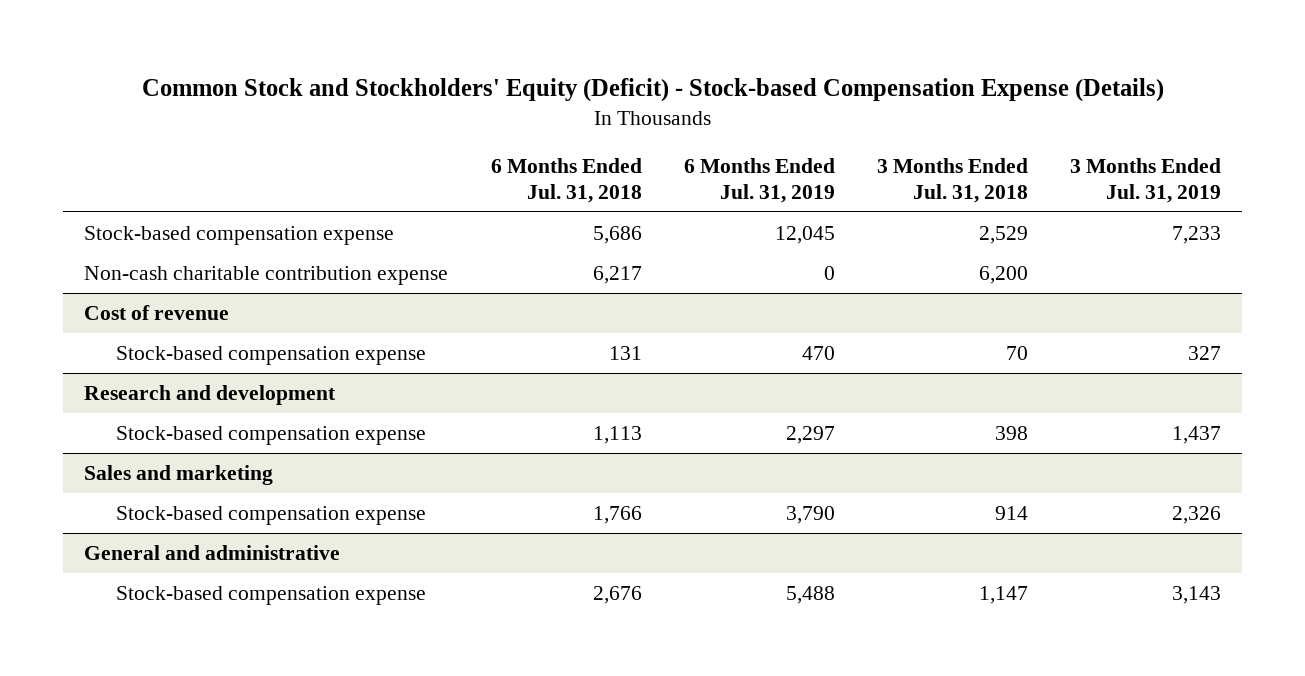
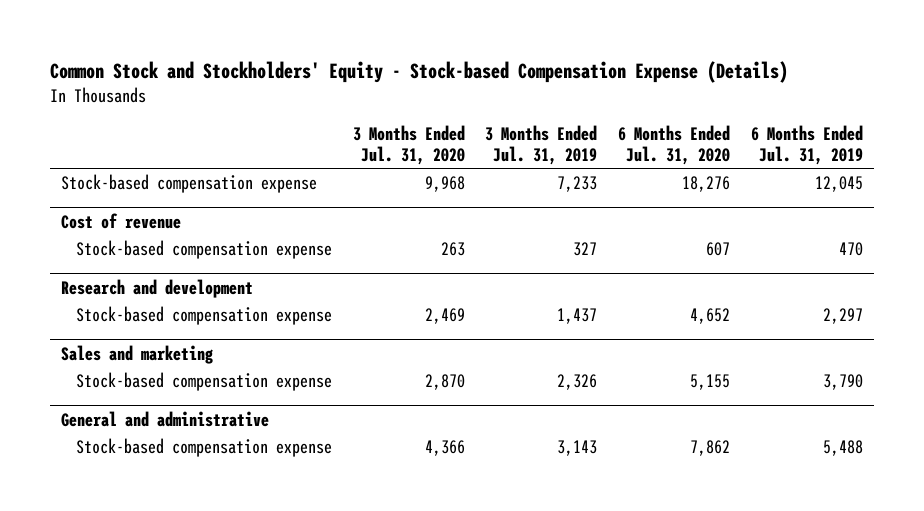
[141,78,1164,103] Common Stock and Stockholders' Equity (Deficit) - Stock-based Compensation Expense (Details) -> [50,60,789,83] Common Stock and Stockholders' Equity - Stock-based Compensation Expense (Details)
[490,158,642,203] 6 Months Ended Jul. 31, 2018 -> none
[876,158,1028,203] 3 Months Ended Jul. 31, 2018 -> none
none -> [352,124,465,165] 3 Months Ended Jul. 31, 2020
none -> [618,124,731,165] 6 Months Ended Jul. 31, 2020
[84,265,449,285] Non-cash charitable contribution expense -> none

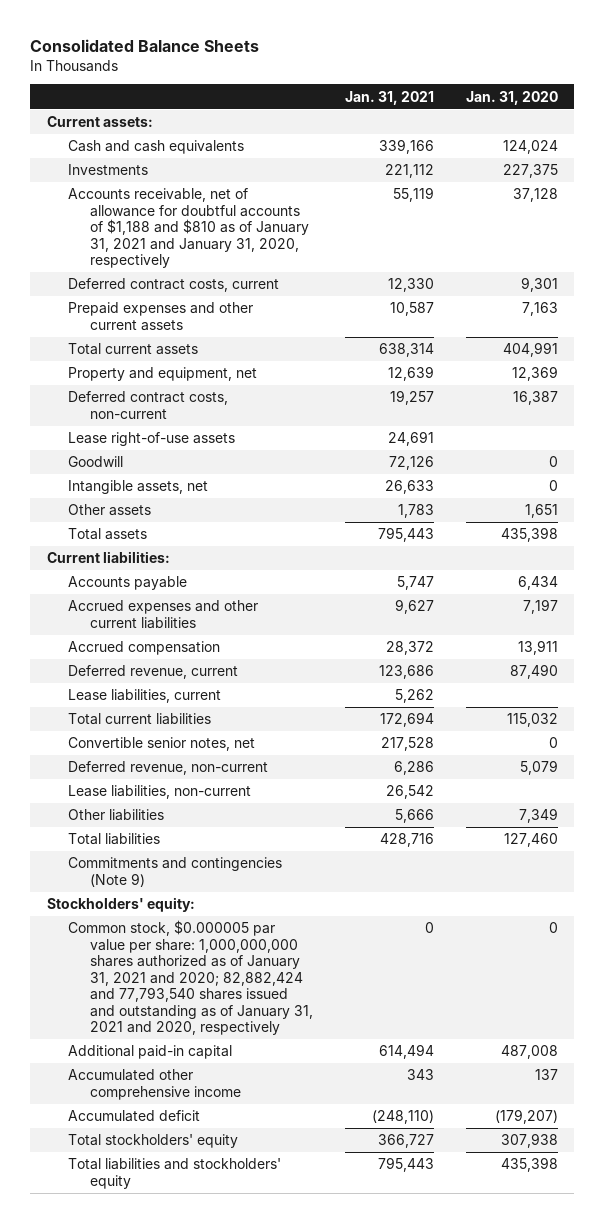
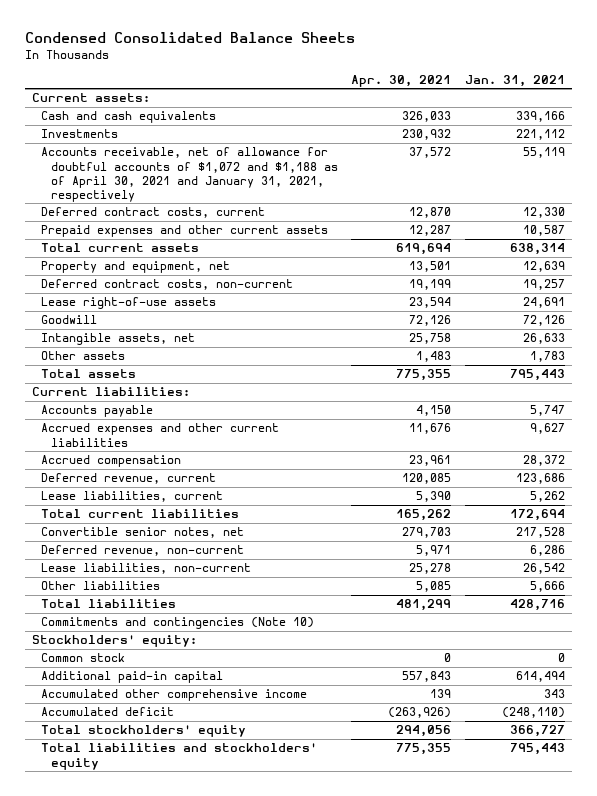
[30,38,260,52] Consolidated Balance Sheets -> [24,31,355,43] Condensed Consolidated Balance Sheets
[466,90,559,105] Jan. 31, 2020 -> none
none -> [351,74,452,87] Apr. 30, 2021
[68,188,309,269] Accounts receivable, net of allowance for doubtful accounts of $1,188 and $810 as of January 31, 2021 and January 31, 2020, respectively -> [41,147,338,203] Accounts receivable, net of allowance for doubtful accounts of $1,072 and $1,188 as of April 30, 2021 and January 31, 2021, respectively
[68,857,283,887] Commitments and contingencies (Note 9) -> [41,617,315,630] Commitments and contingencies (Note 10)
[68,920,313,1035] Common stock, $0.000005 par value per share: 1,000,000,000 shares authorized as of January 31, 2021 and 2020; 82,882,424 and 77,793,540 shares issued and outstanding as of January 31, 2021 and 2020, respectively -> [41,653,126,663] Common stock

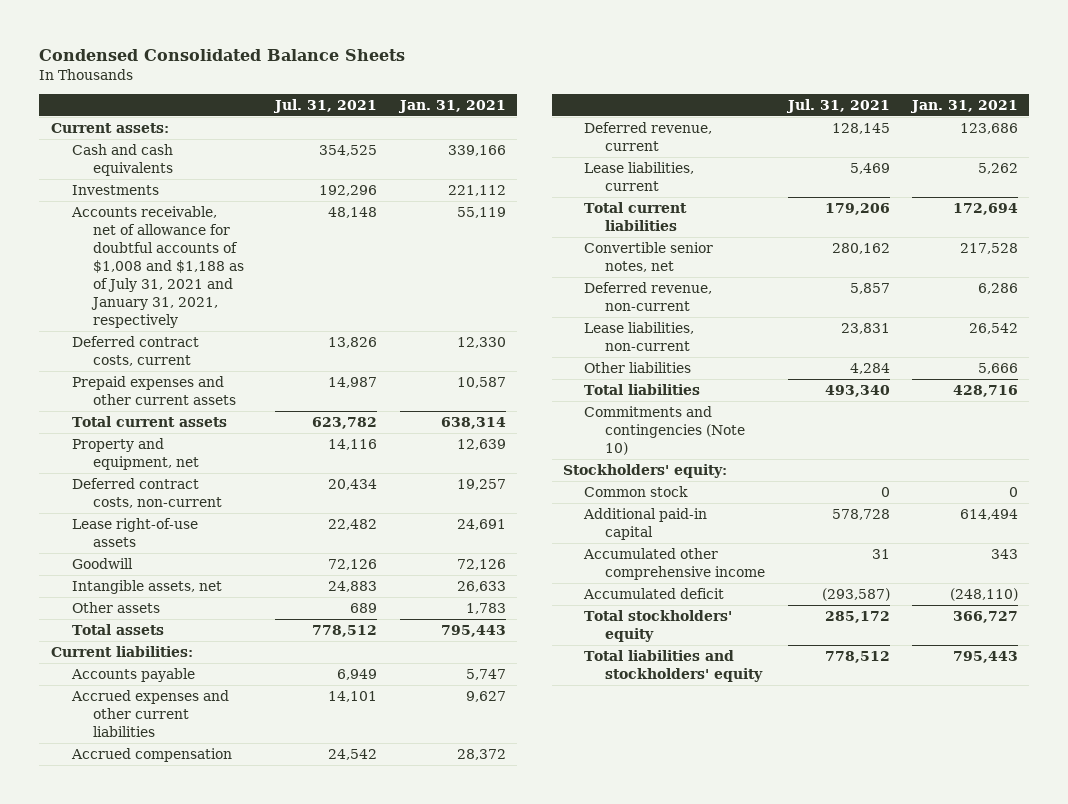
[351,74,452,87] Apr. 30, 2021 -> none
none -> [273,99,378,114] Jul. 31, 2021
[41,147,338,203] Accounts receivable, net of allowance for doubtful accounts of $1,072 and $1,188 as of April 30, 2021 and January 31, 2021, respectively -> [70,206,245,329] Accounts receivable, net of allowance for doubtful accounts of $1,008 and $1,188 as of July 31, 2021 and January 31, 2021, respectively

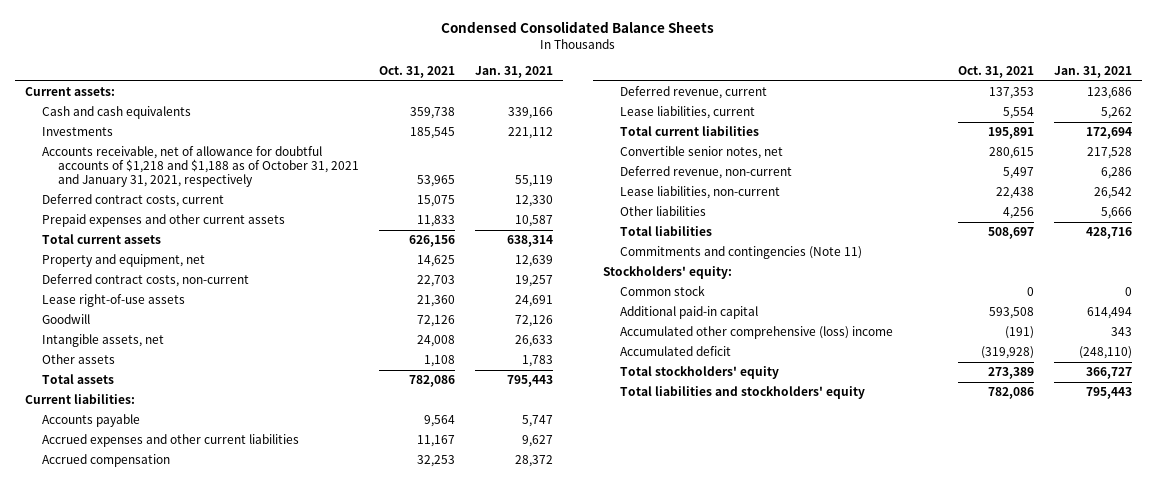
[273,99,378,114] Jul. 31, 2021 -> none
none -> [379,65,456,78] Oct. 31, 2021
[70,206,245,329] Accounts receivable, net of allowance for doubtful accounts of $1,008 and $1,188 as of July 31, 2021 and January 31, 2021, respectively -> [41,146,360,188] Accounts receivable, net of allowance for doubtful accounts of $1,218 and $1,188 as of October 31, 2021 and January 31, 2021, respectively
[584,406,746,456] Commitments and contingencies (Note 10) -> [619,246,862,260] Commitments and contingencies (Note 11)
[583,548,766,581] Accumulated other comprehensive income -> [619,326,893,340] Accumulated other comprehensive (loss) income

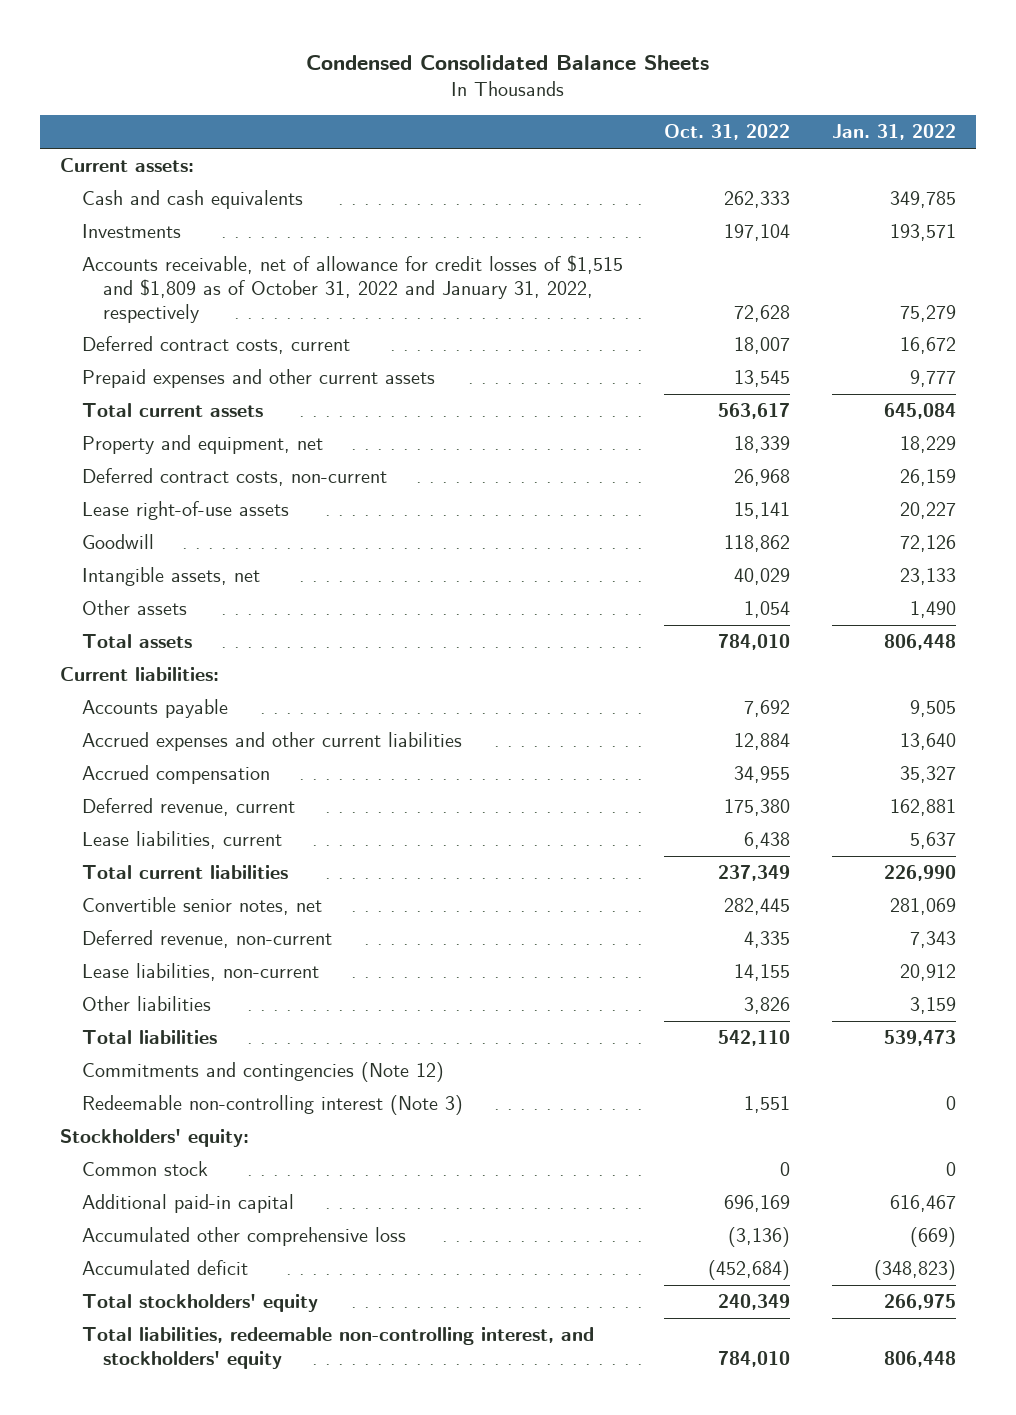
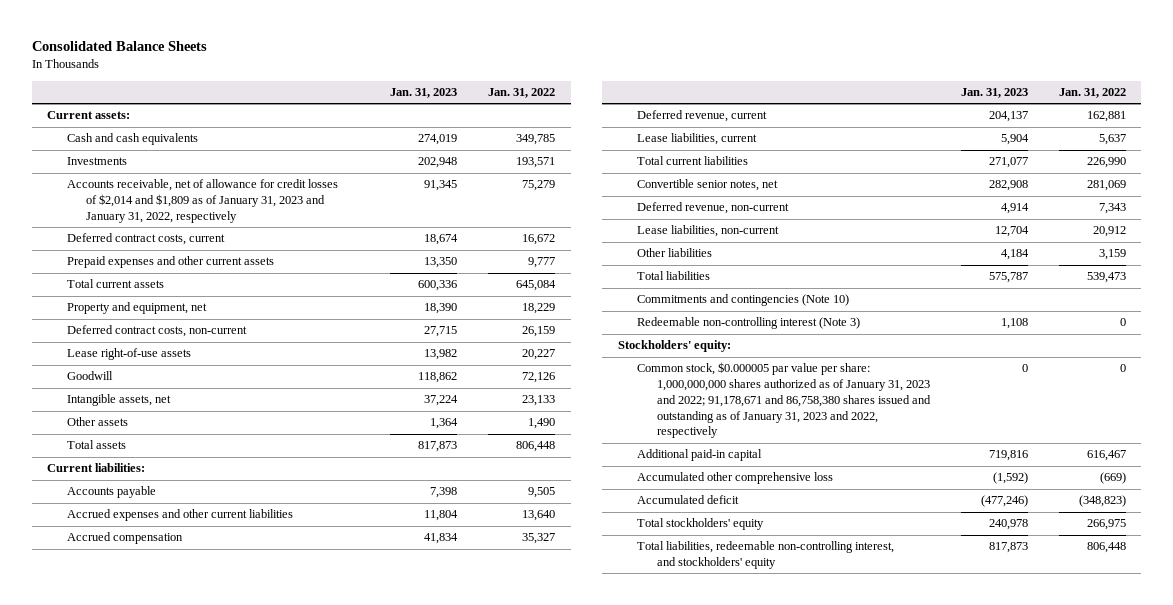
[306,54,710,70] Condensed Consolidated Balance Sheets -> [31,41,207,52] Consolidated Balance Sheets
[664,124,791,141] Oct. 31, 2022 -> none
none -> [390,87,458,98] Jan. 31, 2023
[81,255,623,323] Accounts receivable, net of allowance for credit losses of $1,515 and $1,809 as of October 31, 2022 and January 31, 2022, respectively -> [66,179,338,223] Accounts receivable, net of allowance for credit losses of $2,014 and $1,809 as of January 31, 2023 and January 31, 2022, respectively
[81,1062,444,1083] Commitments and contingencies (Note 12) -> [637,294,850,307] Commitments and contingencies (Note 10)
[81,1161,208,1177] Common stock -> [637,362,931,439] Common stock, $0.000005 par value per share: 1,000,000,000 shares authorized as of January 31, 2023 and 2022; 91,178,671 and 86,758,380 shares issued and outstanding as of January 31, 2023 and 2022, respectively

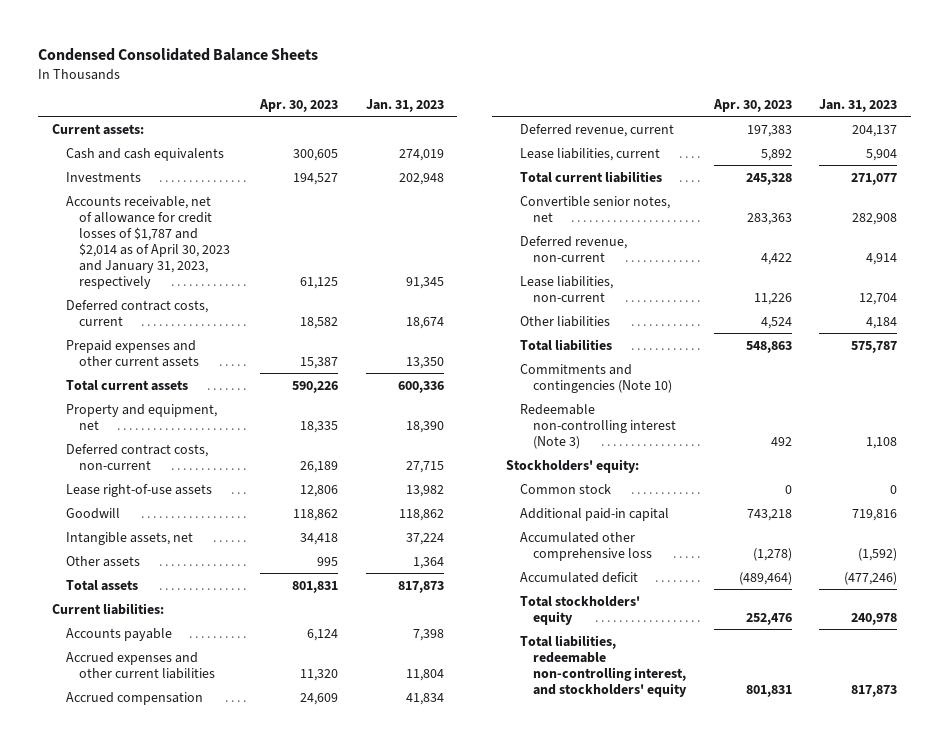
[31,41,207,52] Consolidated Balance Sheets -> [38,48,319,62] Condensed Consolidated Balance Sheets
[488,87,556,98] Jan. 31, 2022 -> none
none -> [259,99,339,113] Apr. 30, 2023
[66,179,338,223] Accounts receivable, net of allowance for credit losses of $2,014 and $1,809 as of January 31, 2023 and January 31, 2022, respectively -> [65,195,231,289] Accounts receivable, net of allowance for credit losses of $1,787 and $2,014 as of April 30, 2023 and January 31, 2023, respectively
[637,362,931,439] Common stock, $0.000005 par value per share: 1,000,000,000 shares authorized as of January 31, 2023 and 2022; 91,178,671 and 86,758,380 shares issued and outstanding as of January 31, 2023 and 2022, respectively -> [519,483,611,494] Common stock

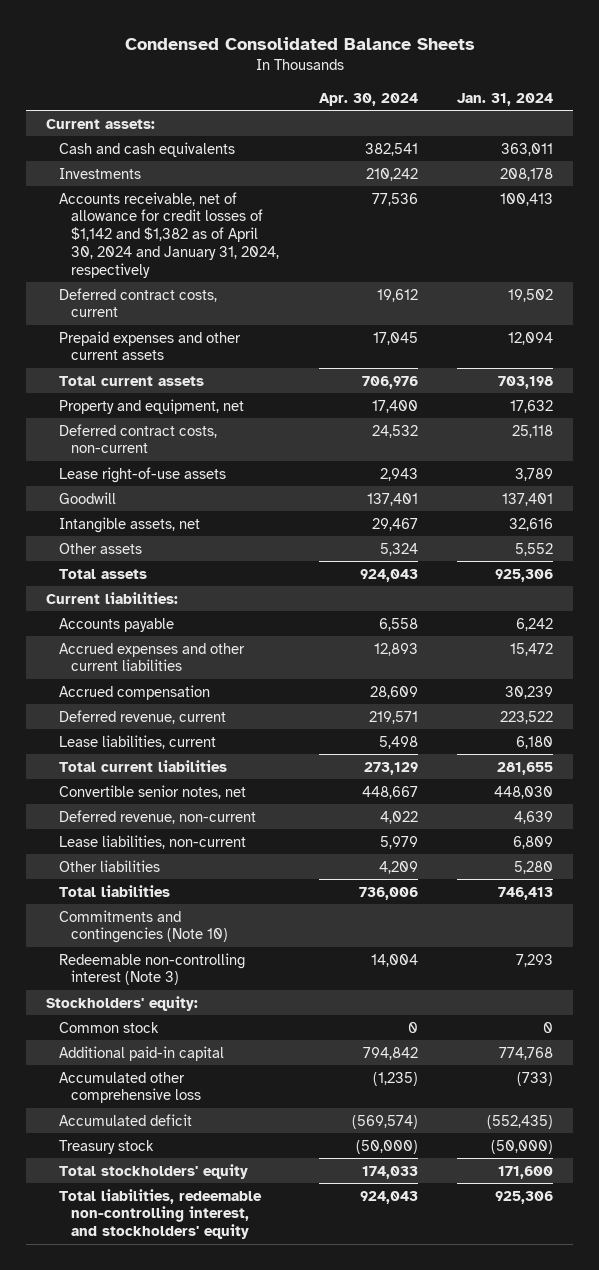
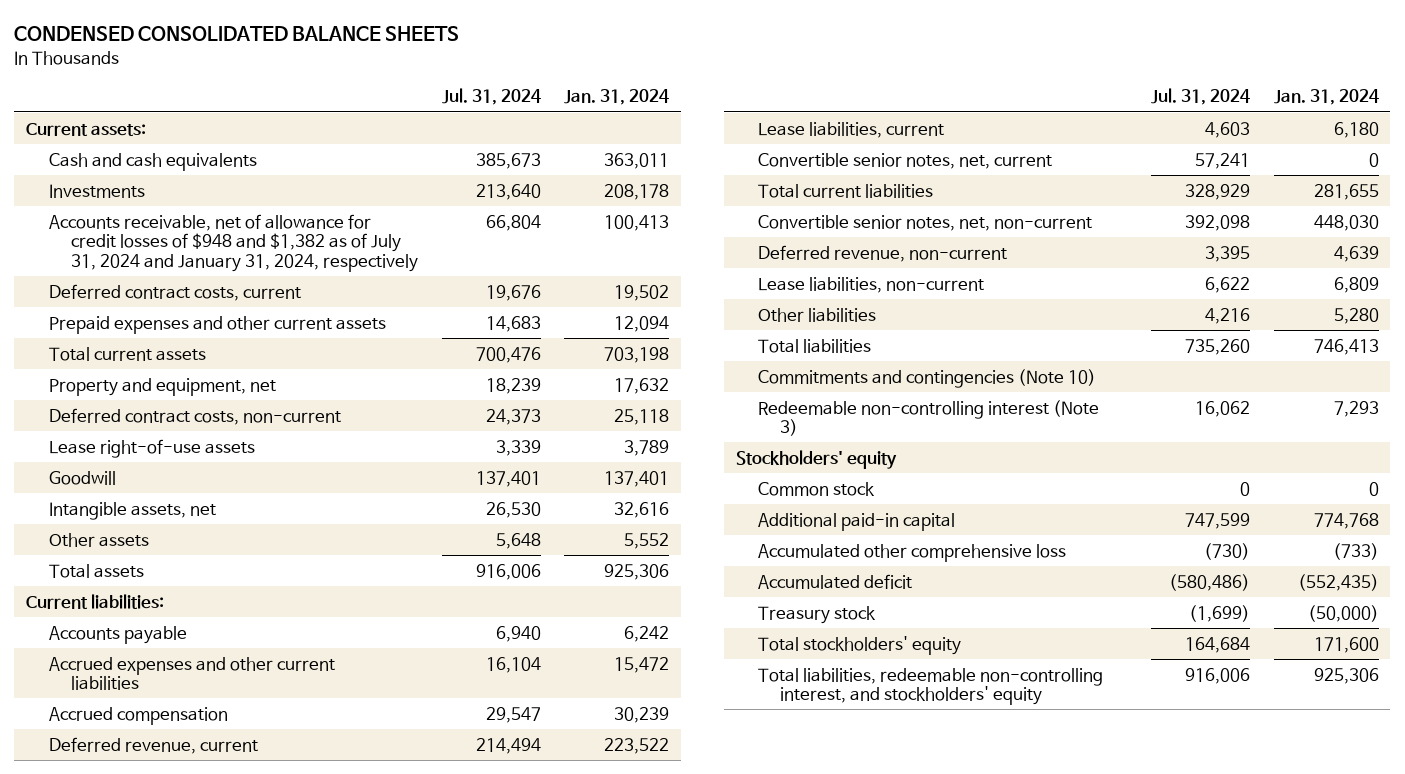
[124,36,475,50] Condensed Consolidated Balance Sheets -> [14,25,460,41] CONDENSED CONSOLIDATED BALANCE SHEETS
[318,92,418,106] Apr. 30, 2024 -> none
none -> [441,88,541,106] Jul. 31, 2024
[58,191,280,278] Accounts receivable, net of allowance for credit losses of $1,142 and $1,382 as of April 30, 2024 and January 31, 2024, respectively -> [48,213,418,272] Accounts receivable, net of allowance for credit losses of $948 and $1,382 as of July 31, 2024 and January 31, 2024, respectively
none -> [757,152,1052,169] Convertible senior notes, net, current
[58,784,246,799] Convertible senior notes, net -> [757,214,1092,231] Convertible senior notes, net, non-current
[46,995,199,1011] Stockholders' equity: -> [735,449,897,469] Stockholders' equity

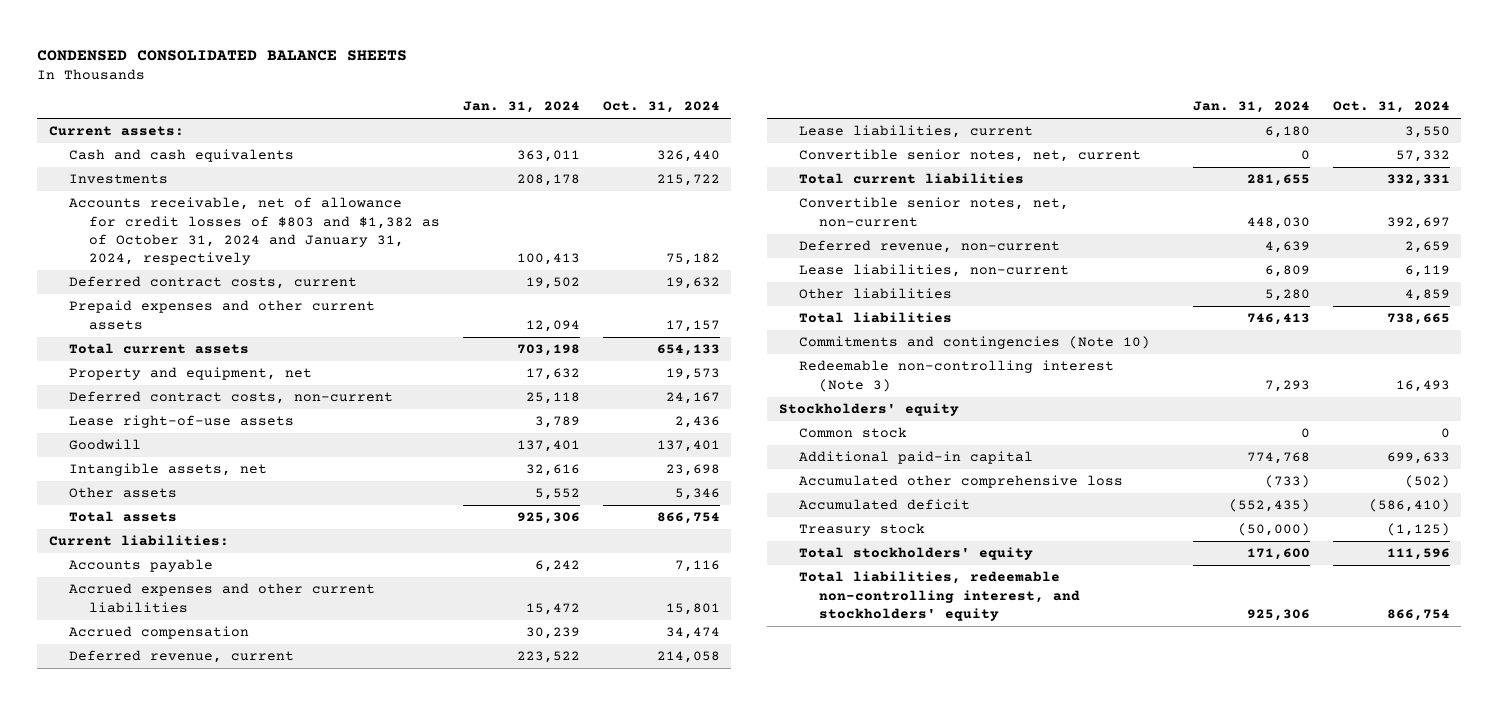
[441,88,541,106] Jul. 31, 2024 -> none
none -> [602,101,720,114] Oct. 31, 2024
[48,213,418,272] Accounts receivable, net of allowance for credit losses of $948 and $1,382 as of July 31, 2024 and January 31, 2024, respectively -> [69,197,441,266] Accounts receivable, net of allowance for credit losses of $803 and $1,382 as of October 31, 2024 and January 31, 2024, respectively

